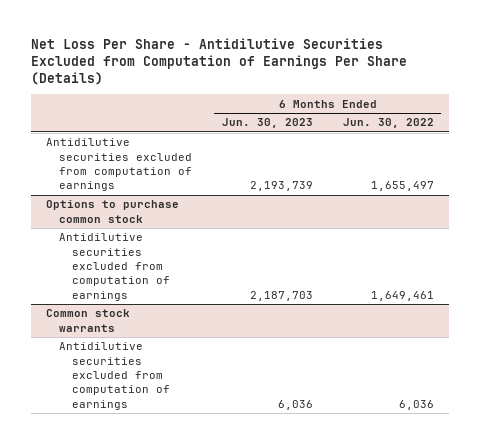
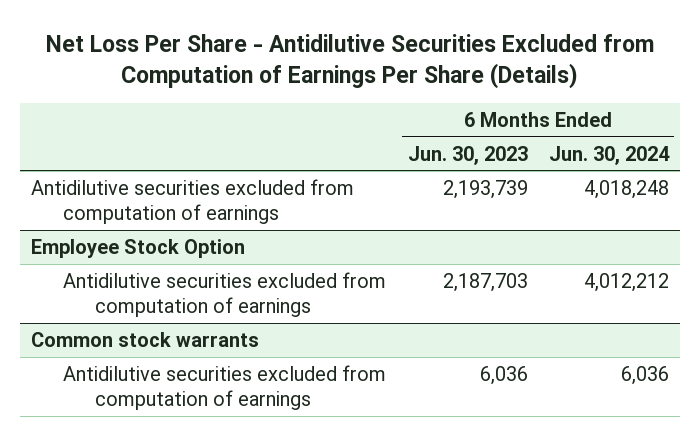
[342,118,434,129] Jun. 30, 2022 -> none
none -> [548,145,670,165] Jun. 30, 2024
[46,200,180,223] Options to purchase common stock -> [31,239,246,259] Employee Stock Option

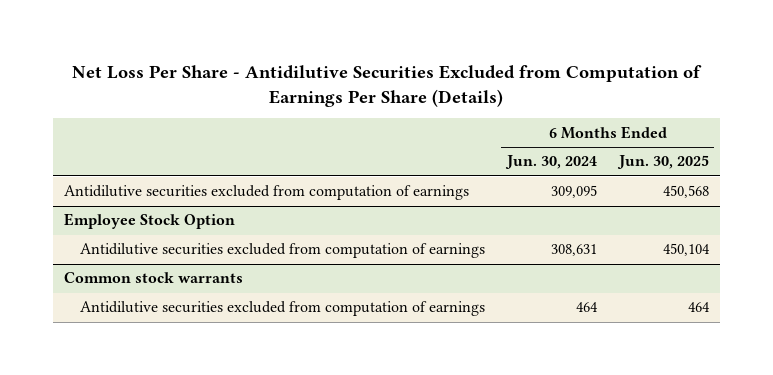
[407,145,528,165] Jun. 30, 2023 -> none
none -> [616,155,709,170] Jun. 30, 2025
[583,180,669,200] 4,018,248 -> [550,185,597,199] 309,095
[583,273,669,293] 4,012,212 -> [550,244,597,257] 308,631
[620,366,669,386] 6,036 -> [575,302,598,313] 464

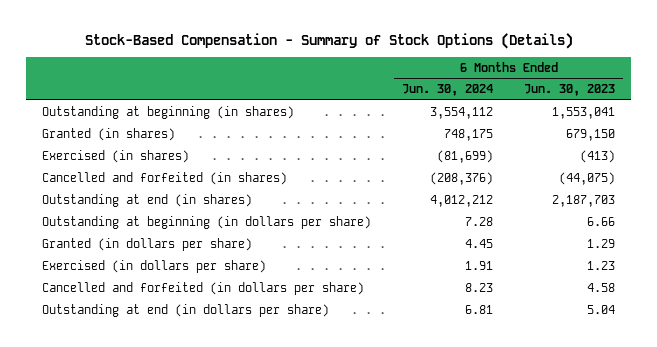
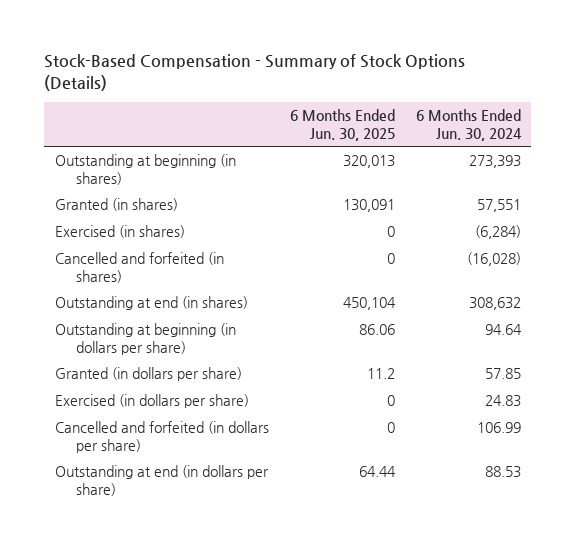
[524,84,616,97] Jun. 30, 2023 -> none
none -> [289,109,395,141] 6 Months Ended Jun. 30, 2025
[430,107,494,120] 3,554,112 -> [468,155,521,169] 273,393
[444,129,494,142] 748,175 -> [476,199,521,213] 57,551
[437,150,494,164] (81,699) -> [474,225,521,240] (6,284)
[430,172,494,186] (208,376) -> [466,252,521,267] (16,028)
[430,195,494,208] 4,012,212 -> [468,297,521,311] 308,632
[465,217,494,227] 7.28 -> [484,324,522,336] 94.64
[465,239,494,249] 4.45 -> [484,368,521,380] 57.85
[465,261,494,271] 1.91 -> [484,395,521,408] 24.83
[465,283,494,293] 8.23 -> [476,422,521,434] 106.99
[465,305,494,315] 6.81 -> [484,466,521,479] 88.53

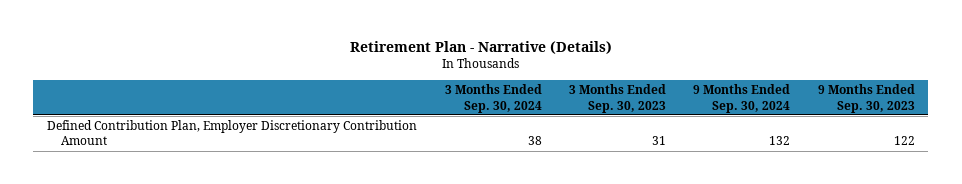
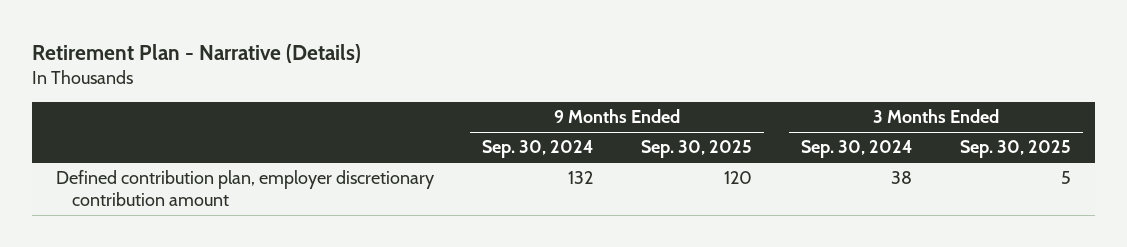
[568,84,666,113] 3 Months Ended Sep. 30, 2023 -> none
[817,84,915,113] 9 Months Ended Sep. 30, 2023 -> none
none -> [641,140,753,159] Sep. 30, 2025
none -> [960,140,1072,159] Sep. 30, 2025
[47,119,418,146] Defined Contribution Plan, Employer Discretionary Contribution Amount -> [55,170,434,207] Defined contribution plan, employer discretionary contribution amount

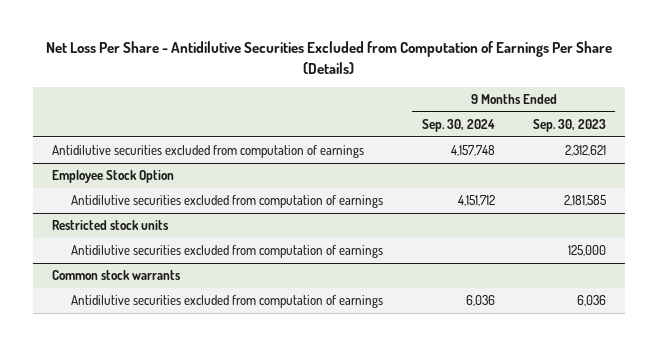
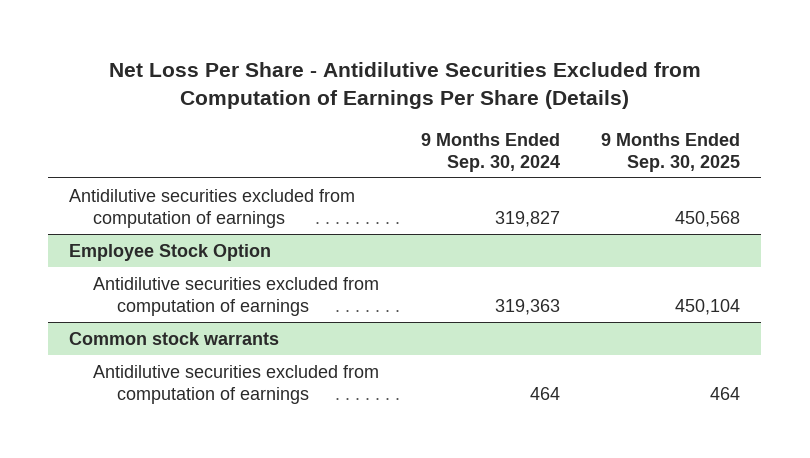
[532,119,606,133] Sep. 30, 2023 -> none
none -> [601,132,741,172] 9 Months Ended Sep. 30, 2025
[450,145,495,157] 4,157,748 -> [494,210,560,227] 319,827
[51,220,169,231] Restricted stock units -> none
[71,245,384,259] Antidilutive securities excluded from computation of earnings -> none
[457,195,495,207] 4,151,712 -> [494,298,560,315] 319,363
[465,295,495,307] 6,036 -> [529,386,560,400] 464

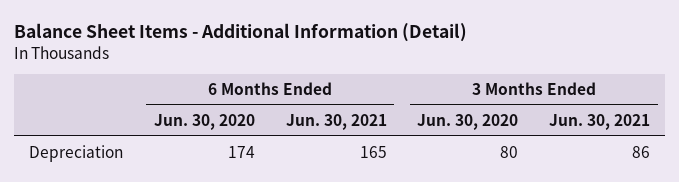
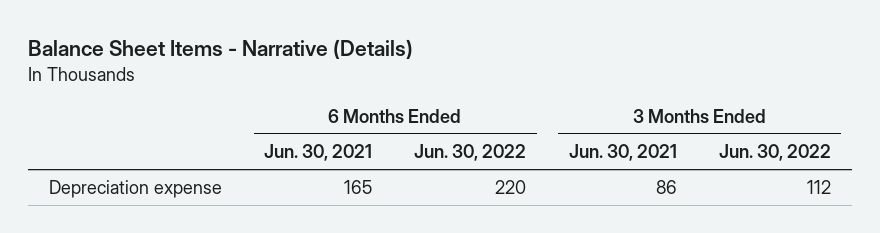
[13,22,467,42] Balance Sheet Items - Additional Information (Detail) -> [28,39,414,60] Balance Sheet Items - Narrative (Details)
[153,113,255,130] Jun. 30, 2020 -> none
[417,113,519,130] Jun. 30, 2020 -> none
none -> [414,144,527,162] Jun. 30, 2022
none -> [718,144,831,162] Jun. 30, 2022
[29,145,124,163] Depreciation -> [49,180,223,199] Depreciation expense

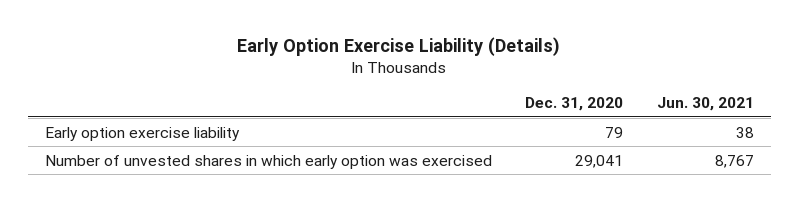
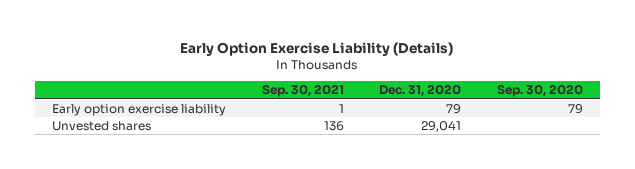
[657,97,755,112] Jun. 30, 2021 -> none
none -> [261,84,344,98] Sep. 30, 2021
none -> [496,84,583,98] Sep. 30, 2020
[44,154,492,169] Number of unvested shares in which early option was exercised -> [52,121,152,132] Unvested shares

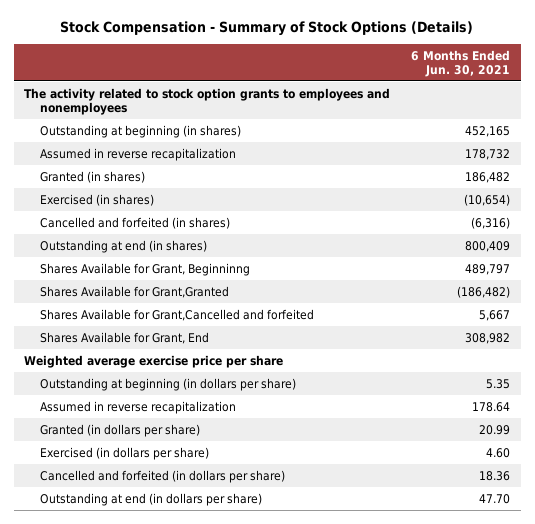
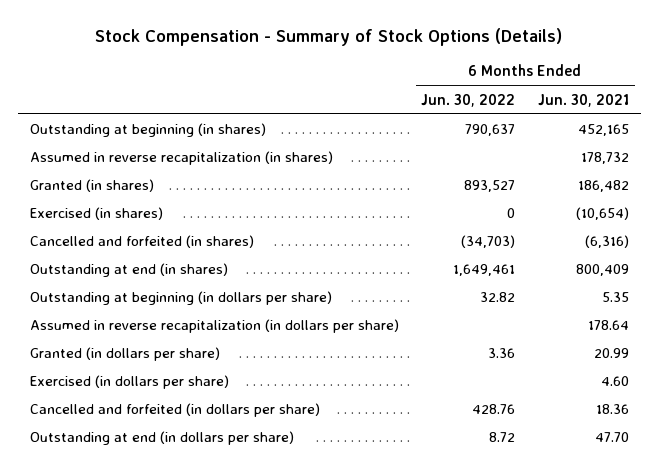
none -> [421,93,516,107] Jun. 30, 2022
[24,87,391,115] The activity related to stock option grants to employees and nonemployees -> none
[39,147,236,161] Assumed in reverse recapitalization -> [29,151,333,166] Assumed in reverse recapitalization (in shares)
[39,262,250,276] Shares Available for Grant, Beginninng -> none
[39,285,229,298] Shares Available for Grant,Granted -> none
[39,308,314,321] Shares Available for Grant,Cancelled and forfeited -> none
[39,331,209,344] Shares Available for Grant, End -> none
[24,354,284,368] Weighted average exercise price per share -> none
[39,400,236,414] Assumed in reverse recapitalization -> [29,319,399,334] Assumed in reverse recapitalization (in dollars per share)

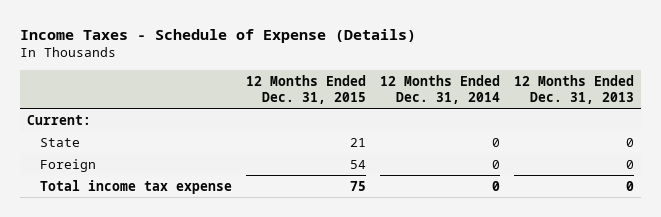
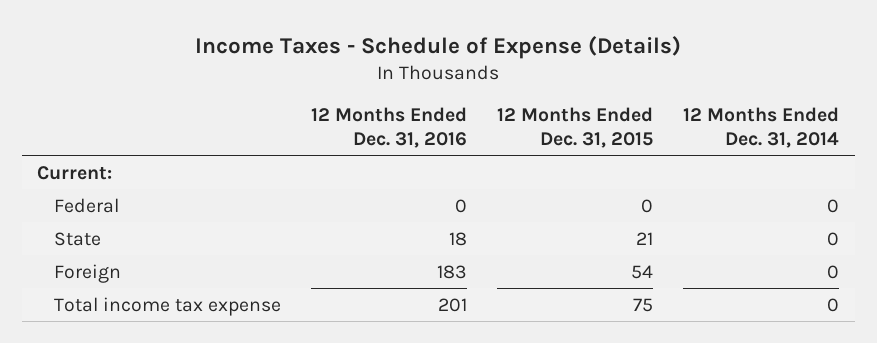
[514,74,635,105] 12 Months Ended Dec. 31, 2013 -> none
none -> [311,107,468,149] 12 Months Ended Dec. 31, 2016
none -> [53,197,119,213] Federal

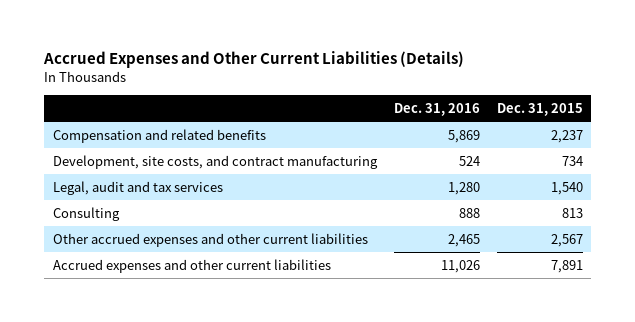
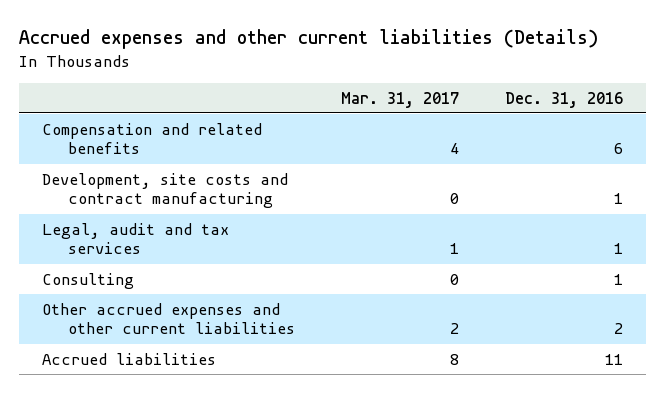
[42,51,464,69] Accrued Expenses and Other Current Liabilities (Details) -> [19,29,599,50] Accrued expenses and other current liabilities (Details)
[496,103,583,117] Dec. 31, 2015 -> none
none -> [341,91,460,108] Mar. 31, 2017
[447,129,480,143] 5,869 -> [614,143,624,155] 6
[52,154,378,169] Development, site costs, and contract manufacturing -> [42,172,289,209] Development, site costs and contract manufacturing
[458,155,480,166] 524 -> [614,193,624,205] 1
[447,181,480,195] 1,280 -> [614,243,624,255] 1
[458,207,480,218] 888 -> [614,273,624,285] 1
[447,233,480,247] 2,465 -> [614,323,624,335] 2
[52,258,331,273] Accrued expenses and other current liabilities -> [42,352,217,365] Accrued liabilities
[440,259,480,273] 11,026 -> [605,353,624,365] 11

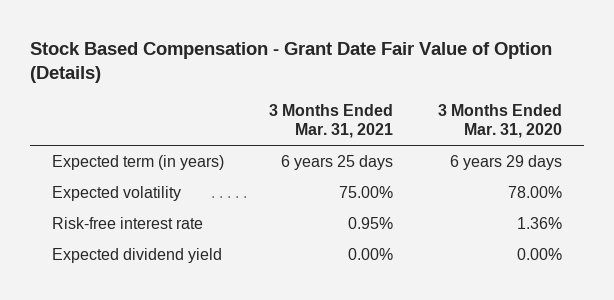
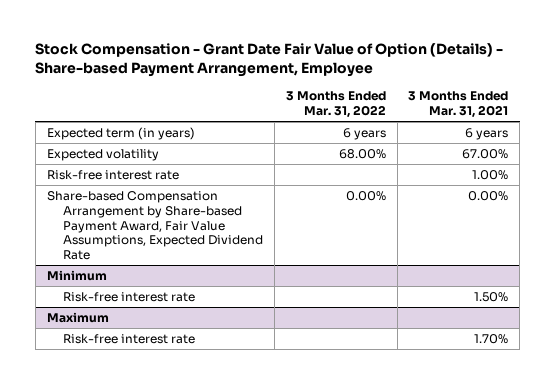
[29,41,552,84] Stock Based Compensation - Grant Date Fair Value of Option (Details) -> [35,43,504,78] Stock Compensation - Grant Date Fair Value of Option (Details) - Share-based Payment Arrangement, Employee
[437,104,562,139] 3 Months Ended Mar. 31, 2020 -> none
none -> [285,91,386,118] 3 Months Ended Mar. 31, 2022
[280,155,393,171] 6 years 25 days -> [465,128,509,141] 6 years
[338,186,393,199] 75.00% -> [462,149,509,160] 67.00%
[347,217,393,230] 0.95% -> [472,170,509,181] 1.00%
[52,248,223,264] Expected dividend yield -> [46,191,263,260] Share-based Compensation Arrangement by Share-based Payment Award, Fair Value Assumptions, Expected Dividend Rate
none -> [46,270,107,282] Minimum
none -> [62,292,195,303] Risk-free interest rate
none -> [46,312,109,324] Maximum
none -> [62,334,195,345] Risk-free interest rate

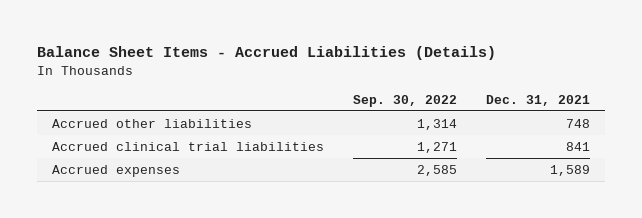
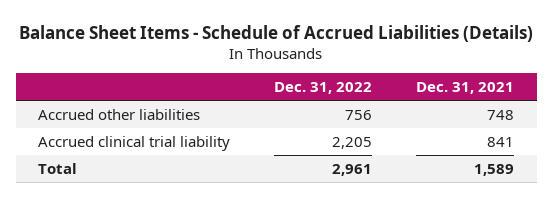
[37,46,497,61] Balance Sheet Items - Accrued Liabilities (Details) -> [19,24,534,42] Balance Sheet Items - Schedule of Accrued Liabilities (Details)
[352,94,457,107] Sep. 30, 2022 -> none
none -> [274,82,373,95] Dec. 31, 2022
[51,141,324,151] Accrued clinical trial liabilities -> [37,135,230,151] Accrued clinical trial liability
[51,164,180,177] Accrued expenses -> [37,162,77,174] Total

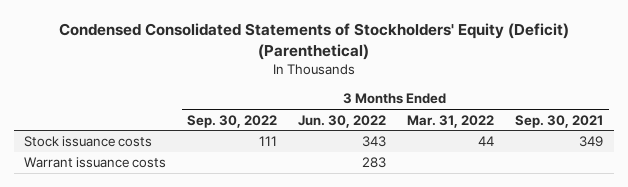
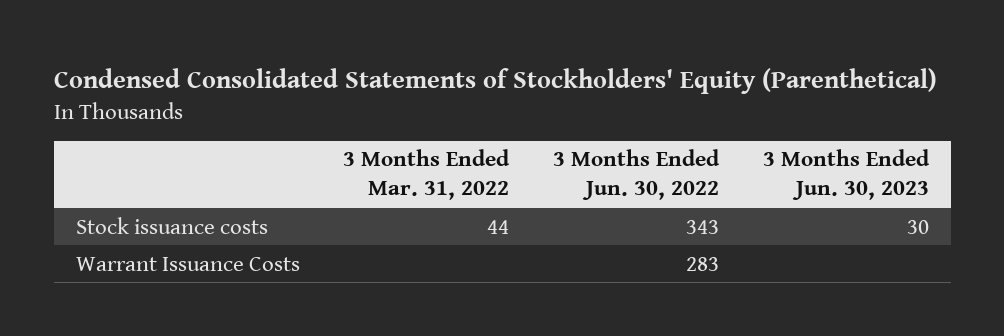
[58,22,569,60] Condensed Consolidated Statements of Stockholders' Equity (Deficit) (Parenthetical) -> [53,68,937,95] Condensed Consolidated Statements of Stockholders' Equity (Parenthetical)
[187,114,278,128] Sep. 30, 2022 -> none
[515,114,604,128] Sep. 30, 2021 -> none
none -> [762,149,930,201] 3 Months Ended Jun. 30, 2023
[24,157,167,169] Warrant issuance costs -> [75,256,300,271] Warrant Issuance Costs

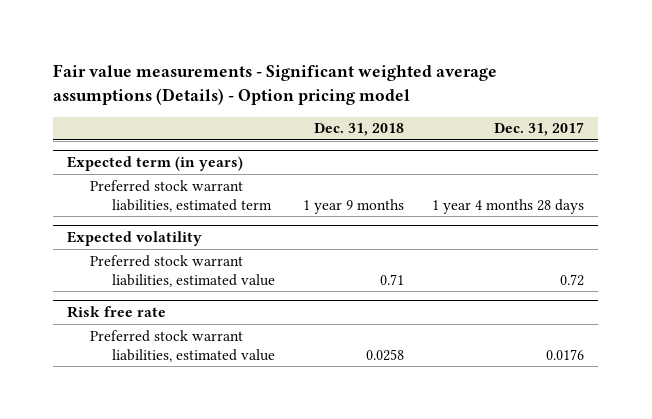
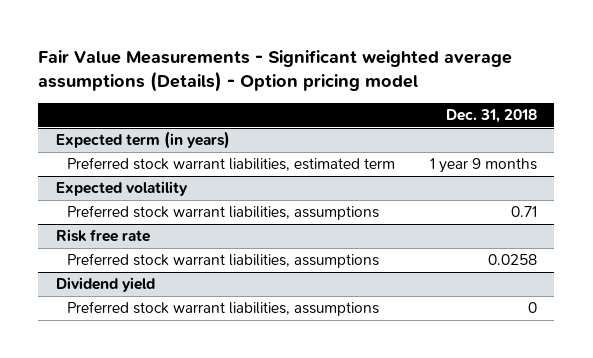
[53,64,498,106] Fair value measurements - Significant weighted average assumptions (Details) - Option pricing model -> [38,49,513,92] Fair Value Measurements - Significant weighted average assumptions (Details) - Option pricing model
[494,122,585,137] Dec. 31, 2017 -> none
[89,254,276,287] Preferred stock warrant liabilities, estimated value -> [66,205,379,221] Preferred stock warrant liabilities, assumptions
[89,329,276,362] Preferred stock warrant liabilities, estimated value -> [66,253,379,269] Preferred stock warrant liabilities, assumptions
none -> [55,277,155,293] Dividend yield
none -> [66,301,379,317] Preferred stock warrant liabilities, assumptions

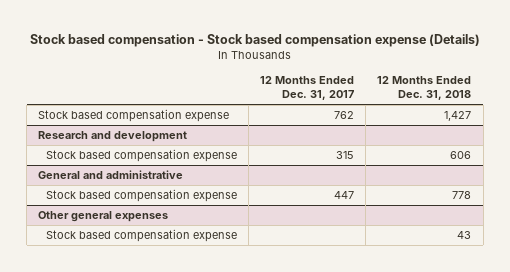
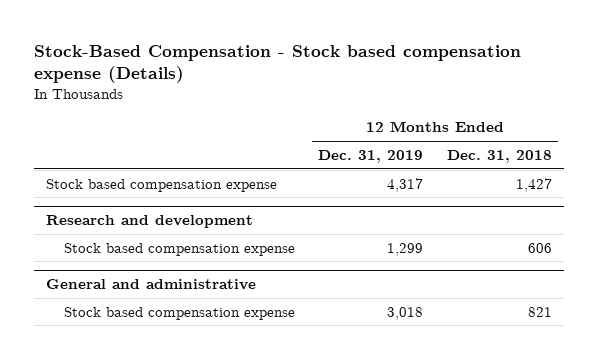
[29,33,480,47] Stock based compensation - Stock based compensation expense (Details) -> [33,44,521,84] Stock-Based Compensation - Stock based compensation expense (Details)
[260,75,355,101] 12 Months Ended Dec. 31, 2017 -> none
none -> [318,149,424,163] Dec. 31, 2019
[38,211,169,223] Other general expenses -> none
[46,229,238,243] Stock based compensation expense -> none
[452,191,472,200] 778 -> [527,306,552,317] 821

